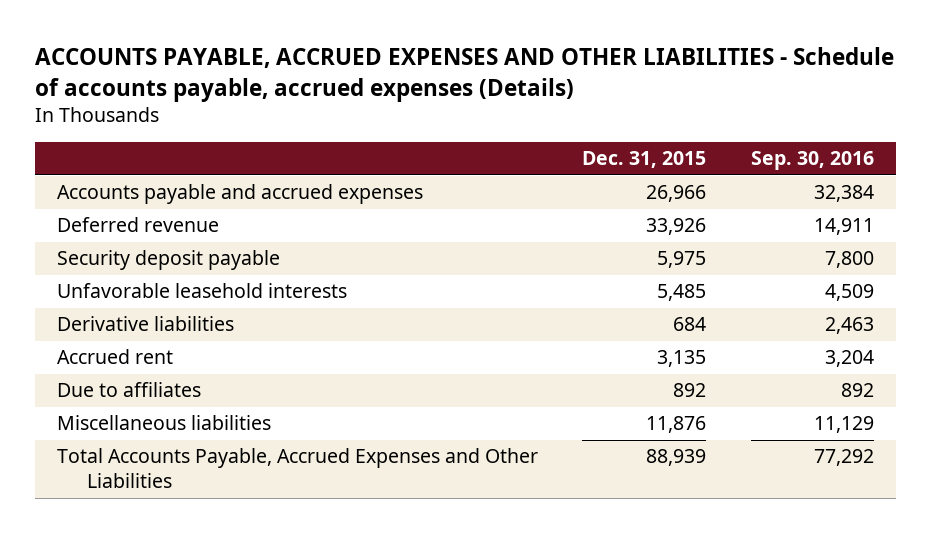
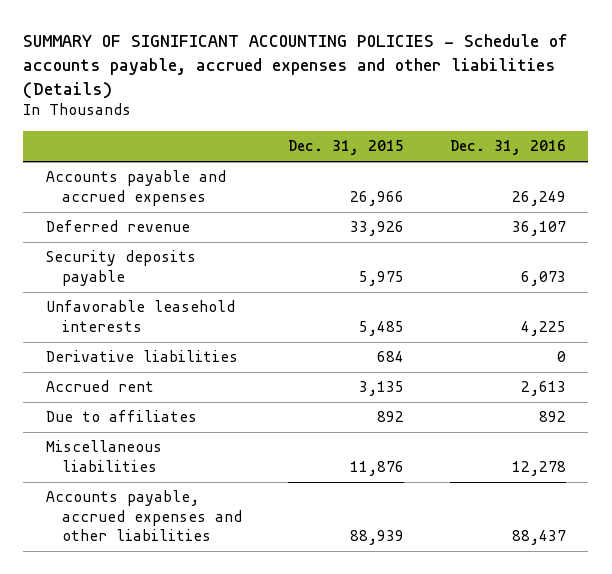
[34,47,894,102] ACCOUNTS PAYABLE, ACCRUED EXPENSES AND OTHER LIABILITIES - Schedule of accounts payable, accrued expenses (Details) -> [23,34,569,99] SUMMARY OF SIGNIFICANT ACCOUNTING POLICIES - Schedule of accounts payable, accrued expenses and other liabilities (Details)
[750,151,874,171] Sep. 30, 2016 -> none
none -> [449,140,566,156] Dec. 31, 2016
[56,250,280,271] Security deposit payable -> [46,250,197,286] Security deposits payable
[56,448,538,489] Total Accounts Payable, Accrued Expenses and Other Liabilities -> [46,490,243,542] Accounts payable, accrued expenses and other liabilities

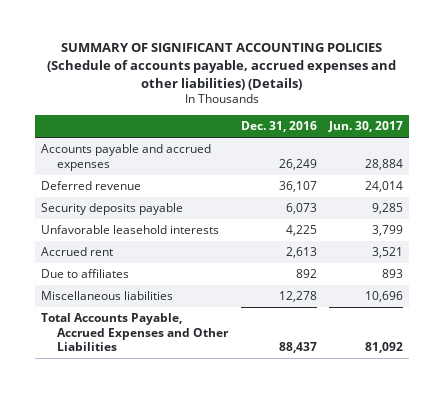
[23,34,569,99] SUMMARY OF SIGNIFICANT ACCOUNTING POLICIES - Schedule of accounts payable, accrued expenses and other liabilities (Details) -> [47,43,397,90] SUMMARY OF SIGNIFICANT ACCOUNTING POLICIES (Schedule of accounts payable, accrued expenses and other liabilities) (Details)
[287,140,404,156] Dec. 31, 2015 -> none
none -> [328,121,404,133] Jun. 30, 2017
[46,350,239,363] Derivative liabilities -> none
[46,490,243,542] Accounts payable, accrued expenses and other liabilities -> [40,313,230,352] Total Accounts Payable, Accrued Expenses and Other Liabilities

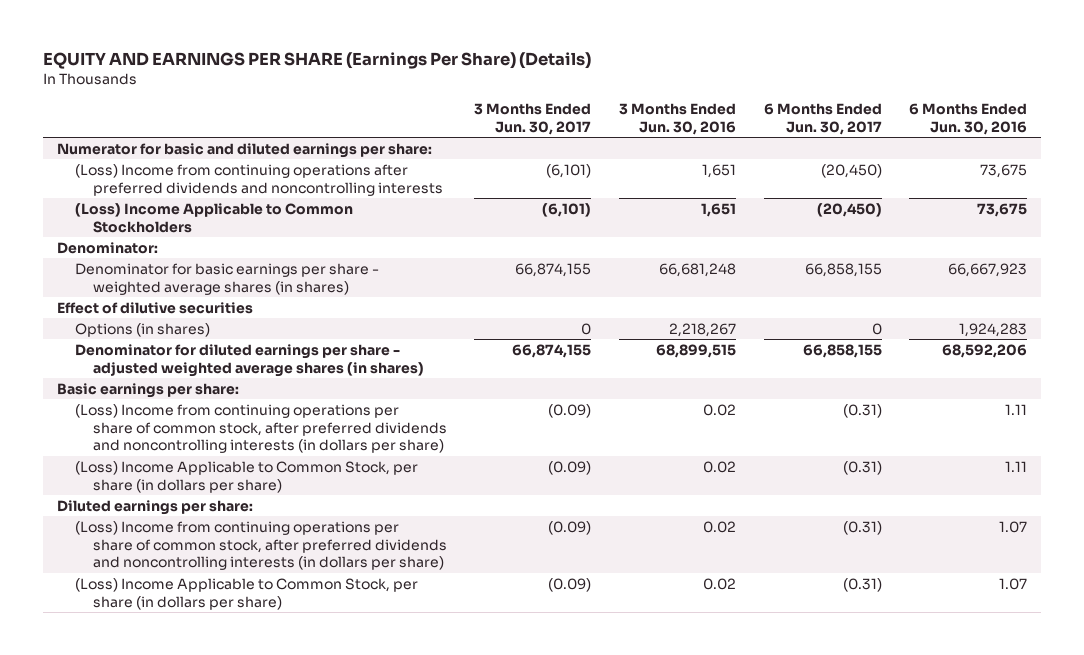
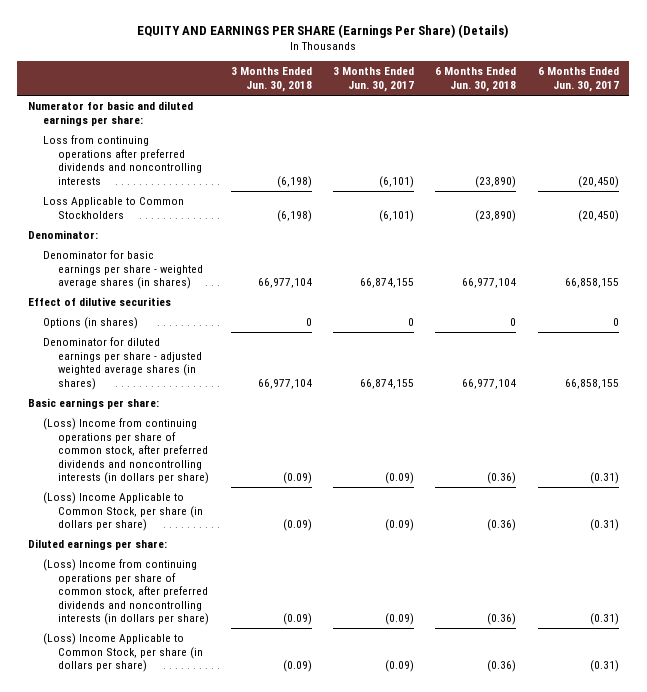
[619,102,737,135] 3 Months Ended Jun. 30, 2016 -> none
[909,102,1028,135] 6 Months Ended Jun. 30, 2016 -> none
none -> [230,67,312,92] 3 Months Ended Jun. 30, 2018
none -> [435,67,517,92] 6 Months Ended Jun. 30, 2018
[74,163,443,196] (Loss) Income from continuing operations after preferred dividends and noncontrolling interests -> [43,135,203,185] Loss from continuing operations after preferred dividends and noncontrolling interests
[74,202,353,233] (Loss) Income Applicable to Common Stockholders -> [43,197,185,219] Loss Applicable to Common Stockholders

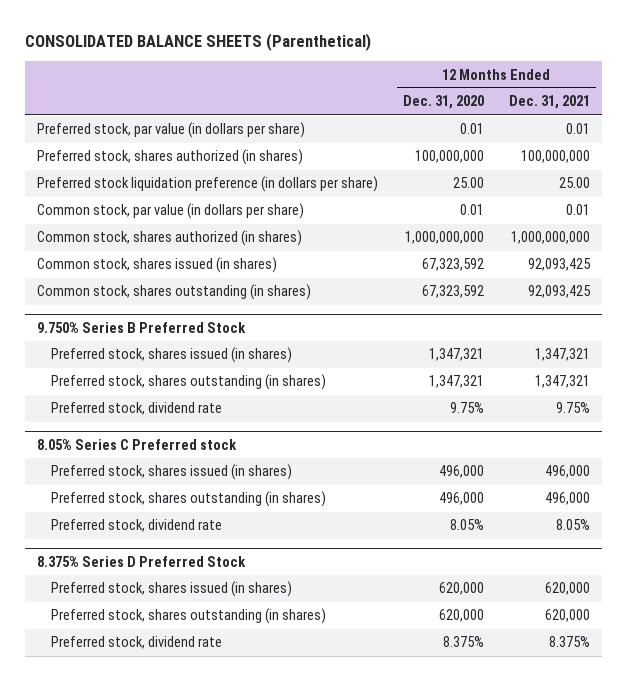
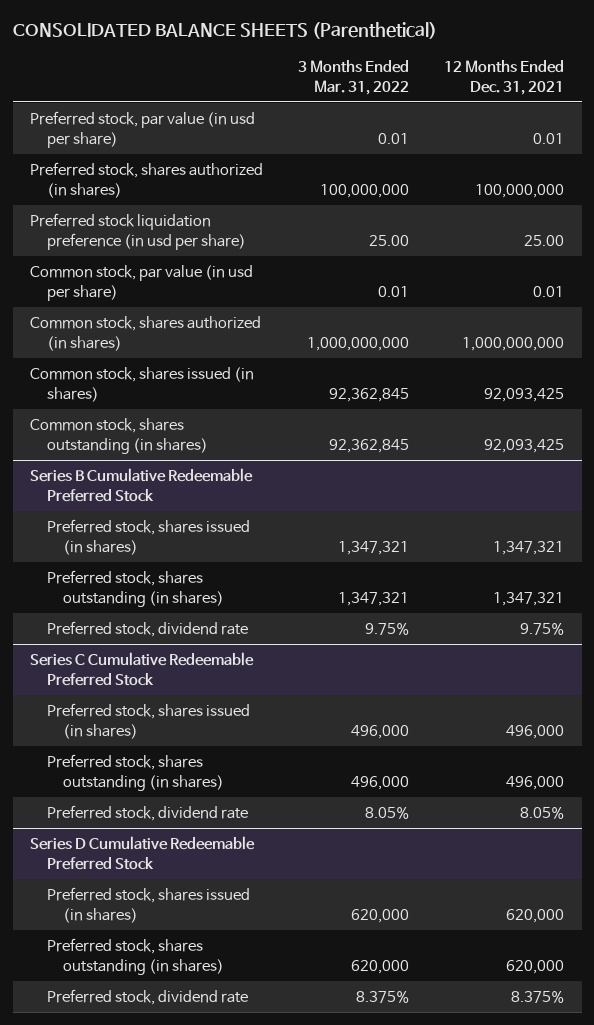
[403,95,485,110] Dec. 31, 2020 -> none
none -> [298,60,410,95] 3 Months Ended Mar. 31, 2022
[37,122,306,139] Preferred stock, par value (in dollars per share) -> [30,111,256,148] Preferred stock, par value (in usd per share)
[37,176,379,193] Preferred stock liquidation preference (in dollars per share) -> [30,213,246,250] Preferred stock liquidation preference (in usd per share)
[37,203,305,220] Common stock, par value (in dollars per share) -> [30,265,254,301] Common stock, par value (in usd per share)
[37,321,247,333] 9.750% Series B Preferred Stock -> [30,468,254,502] Series B Cumulative Redeemable Preferred Stock
[37,438,238,450] 8.05% Series C Preferred stock -> [30,652,255,686] Series C Cumulative Redeemable Preferred Stock
[37,555,247,567] 8.375% Series D Preferred Stock -> [30,836,256,870] Series D Cumulative Redeemable Preferred Stock

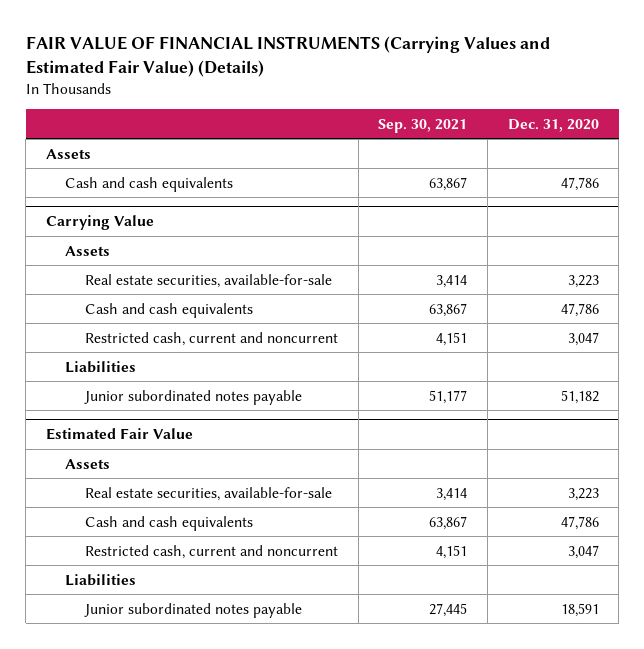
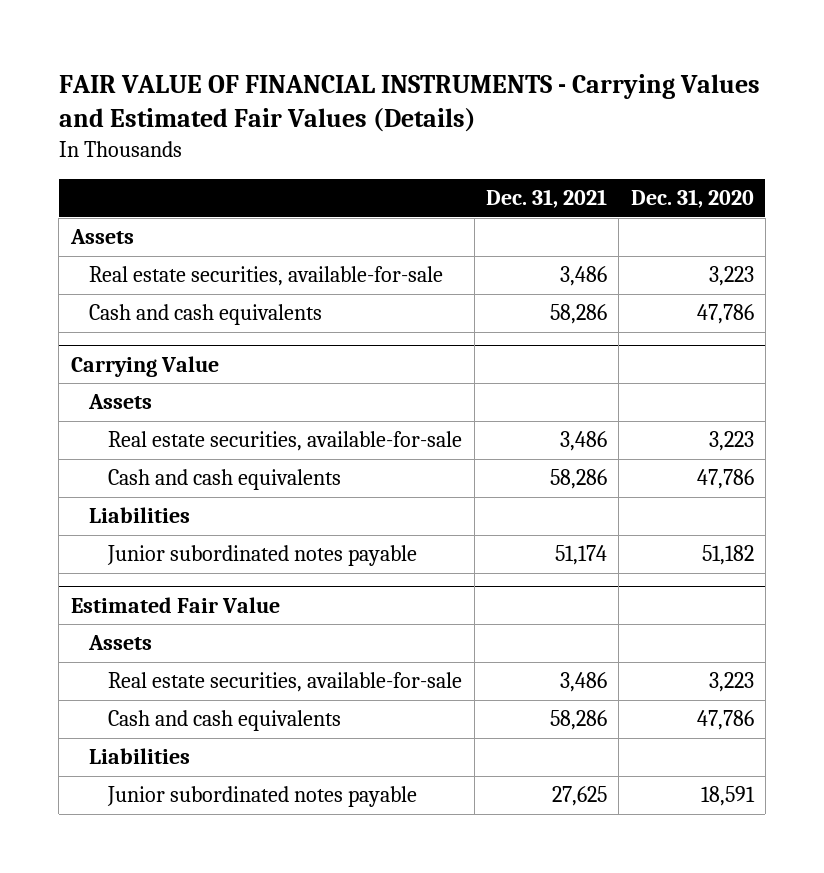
[25,36,550,78] FAIR VALUE OF FINANCIAL INSTRUMENTS (Carrying Values and Estimated Fair Value) (Details) -> [58,73,760,133] FAIR VALUE OF FINANCIAL INSTRUMENTS - Carrying Values and Estimated Fair Values (Details)
[378,118,468,133] Sep. 30, 2021 -> none
none -> [485,189,607,209] Dec. 31, 2021
none -> [89,266,444,287] Real estate securities, available-for-sale
[85,331,339,346] Restricted cash, current and noncurrent -> none
[85,544,339,559] Restricted cash, current and noncurrent -> none

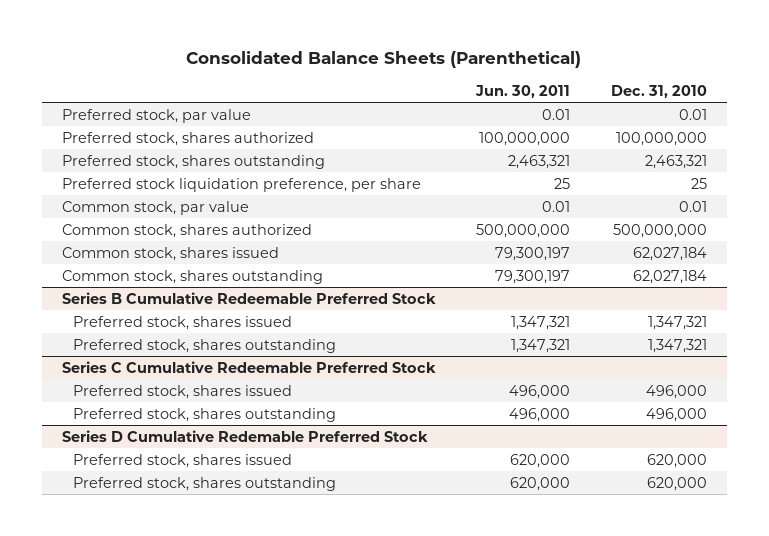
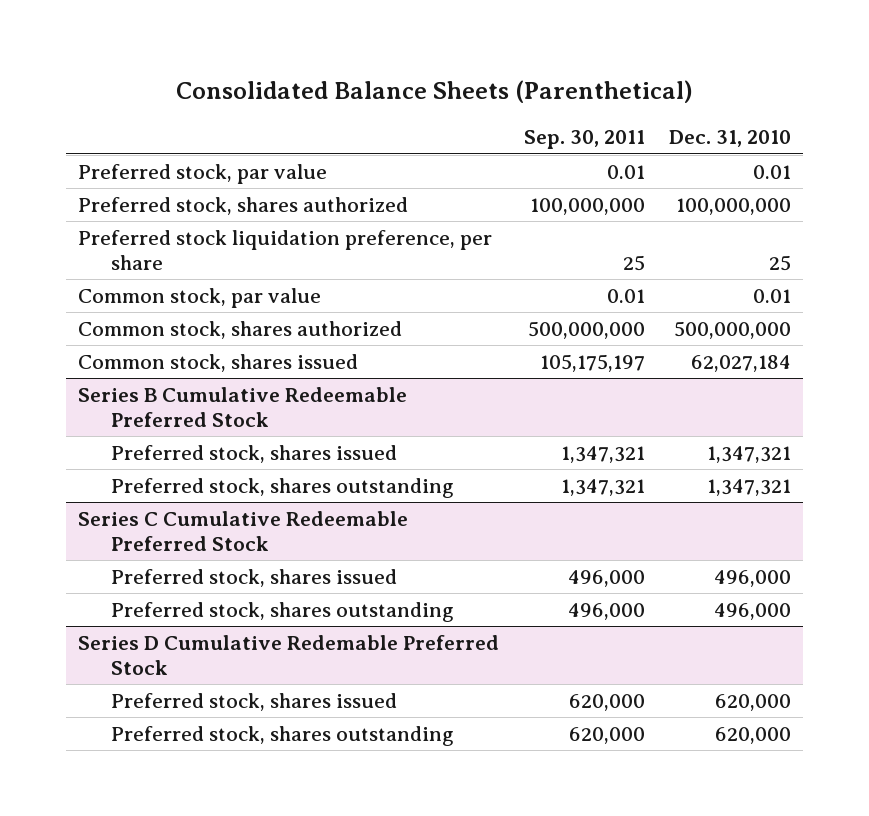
[475,84,571,98] Jun. 30, 2011 -> none
none -> [523,130,645,150] Sep. 30, 2011
[61,154,325,169] Preferred stock, shares outstanding -> none
[61,269,323,284] Common stock, shares outstanding -> none

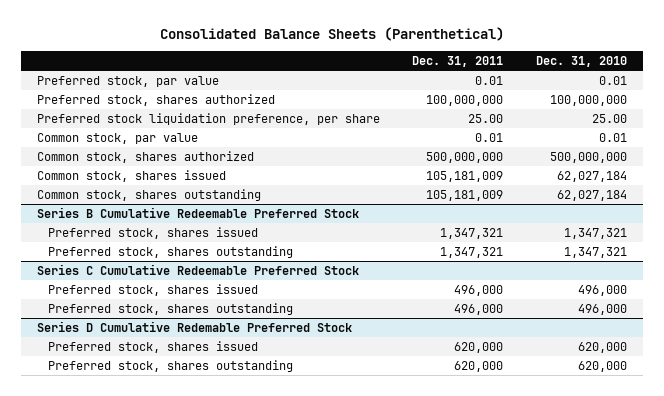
[523,130,645,150] Sep. 30, 2011 -> none
none -> [412,56,504,68] Dec. 31, 2011
[769,254,792,271] 25 -> [591,114,627,124] 25.00
none -> [37,189,262,202] Common stock, shares outstanding

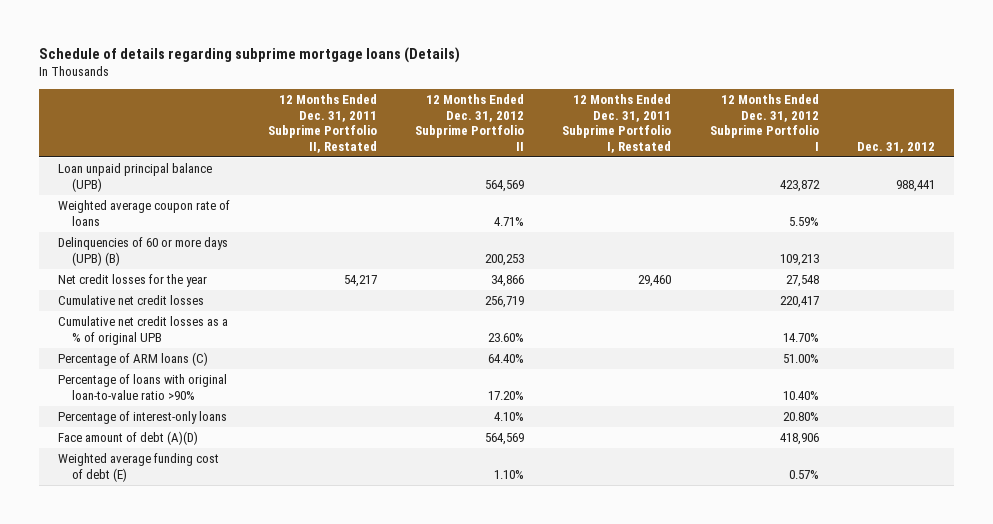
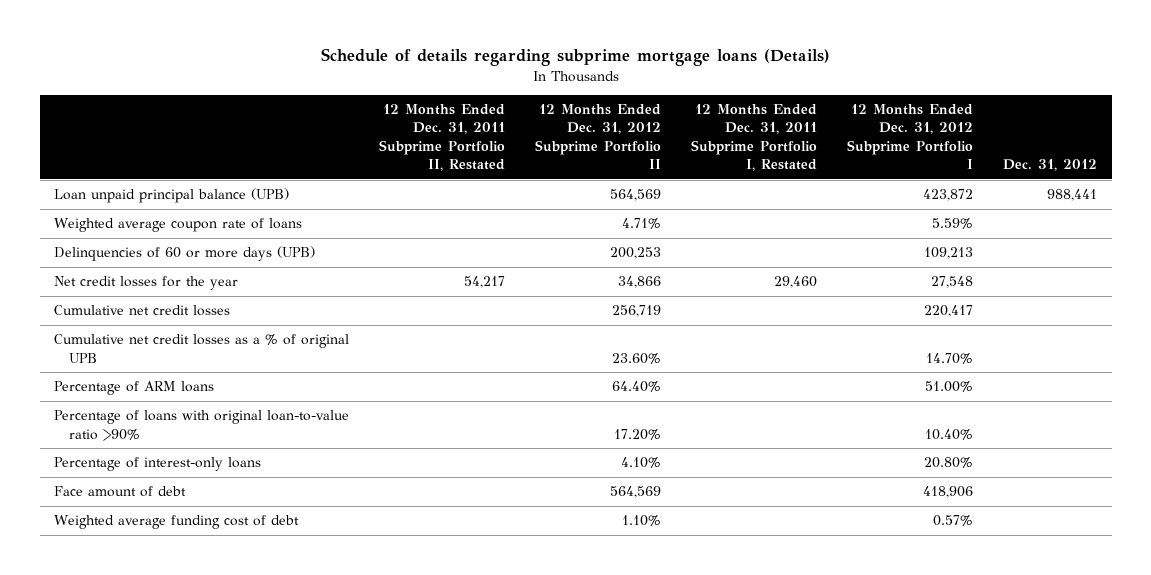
[58,237,229,266] Delinquencies of 60 or more days (UPB) (B) -> [54,246,316,262] Delinquencies of 60 or more days (UPB)
[58,352,209,367] Percentage of ARM loans (C) -> [54,381,215,396] Percentage of ARM loans
[58,431,199,446] Face amount of debt (A)(D) -> [54,486,187,498] Face amount of debt
[58,453,220,482] Weighted average funding cost of debt (E) -> [54,515,300,530] Weighted average funding cost of debt

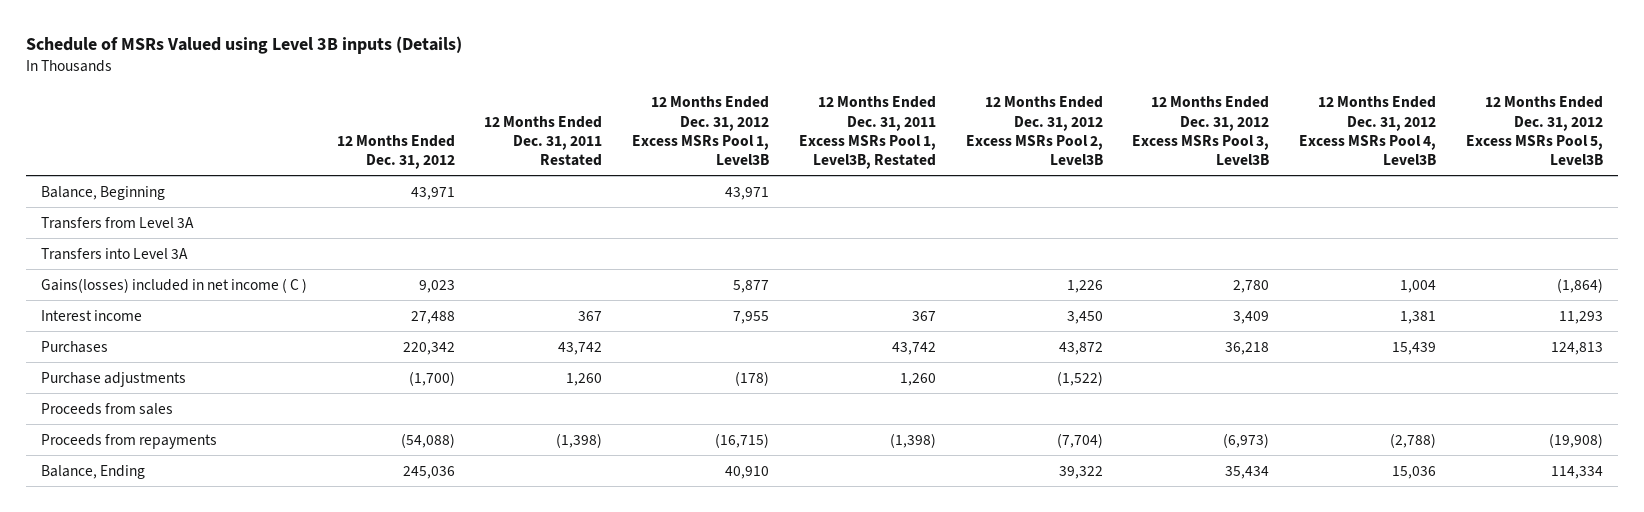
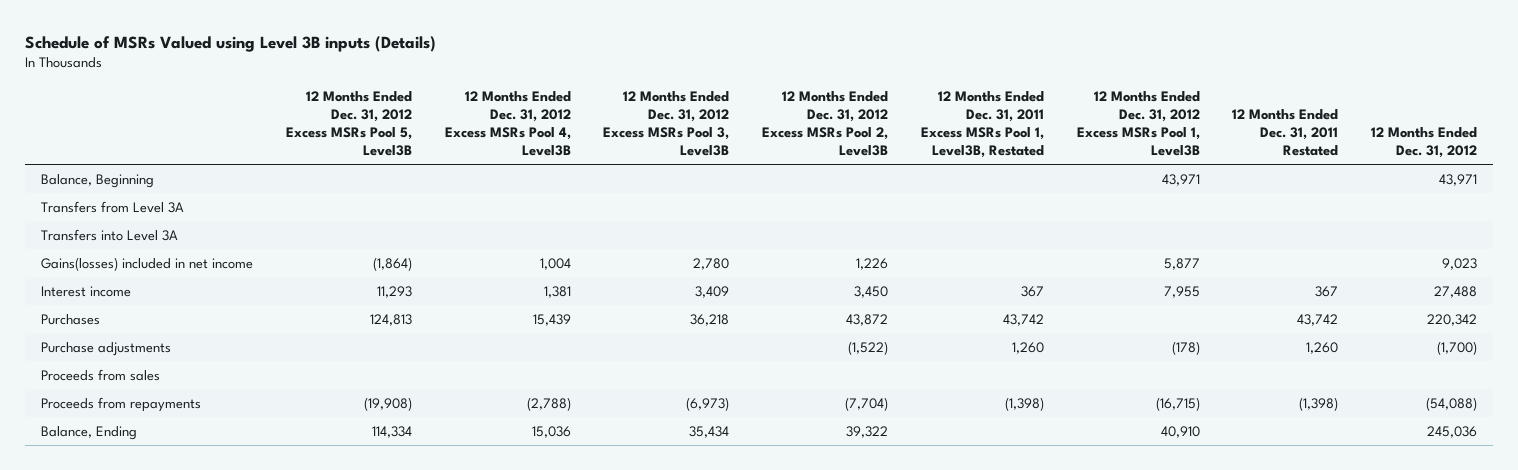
[40,277,307,293] Gains(losses) included in net income ( C ) -> [41,256,254,271] Gains(losses) included in net income

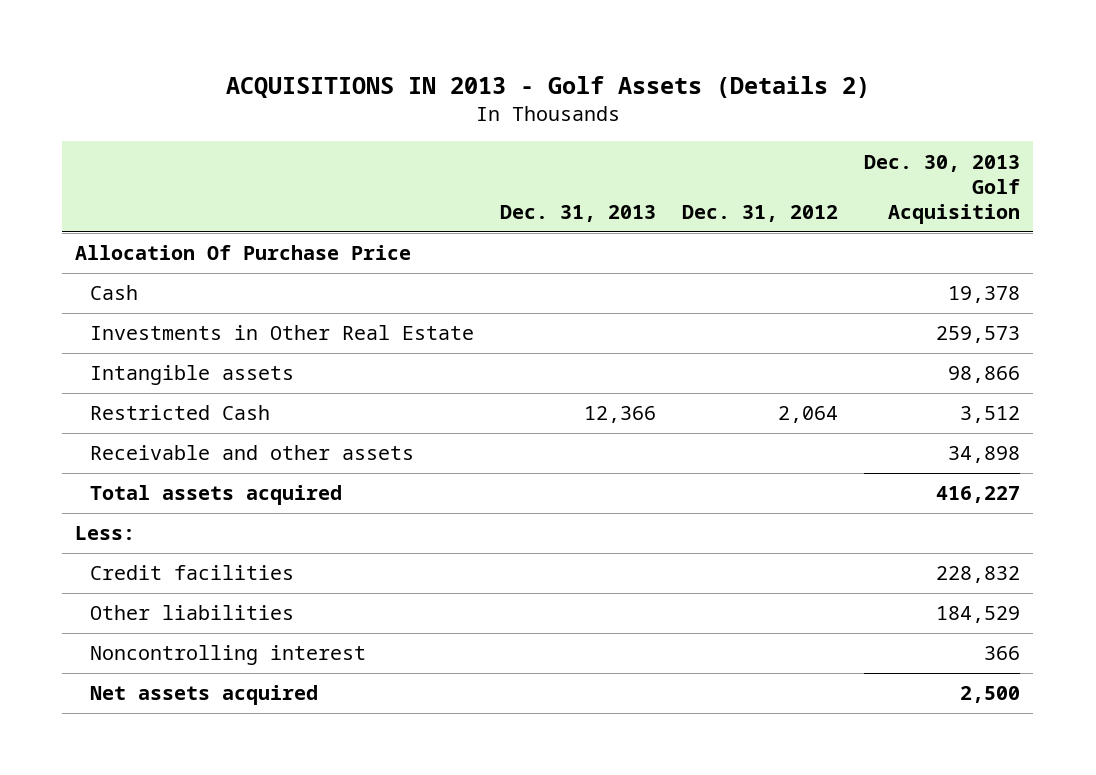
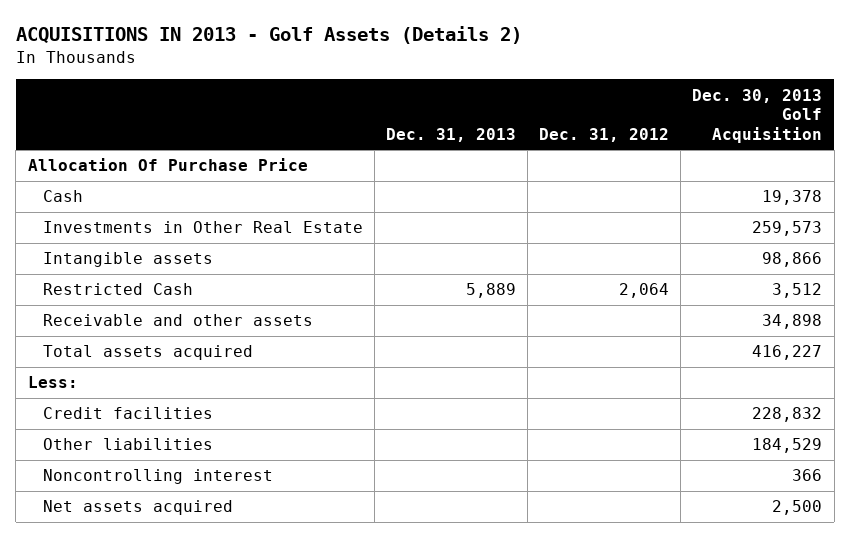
[584,406,657,424] 12,366 -> [466,283,517,299] 5,889

